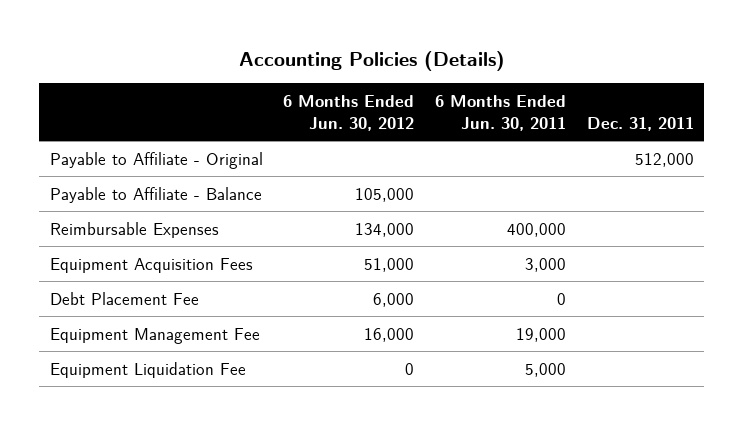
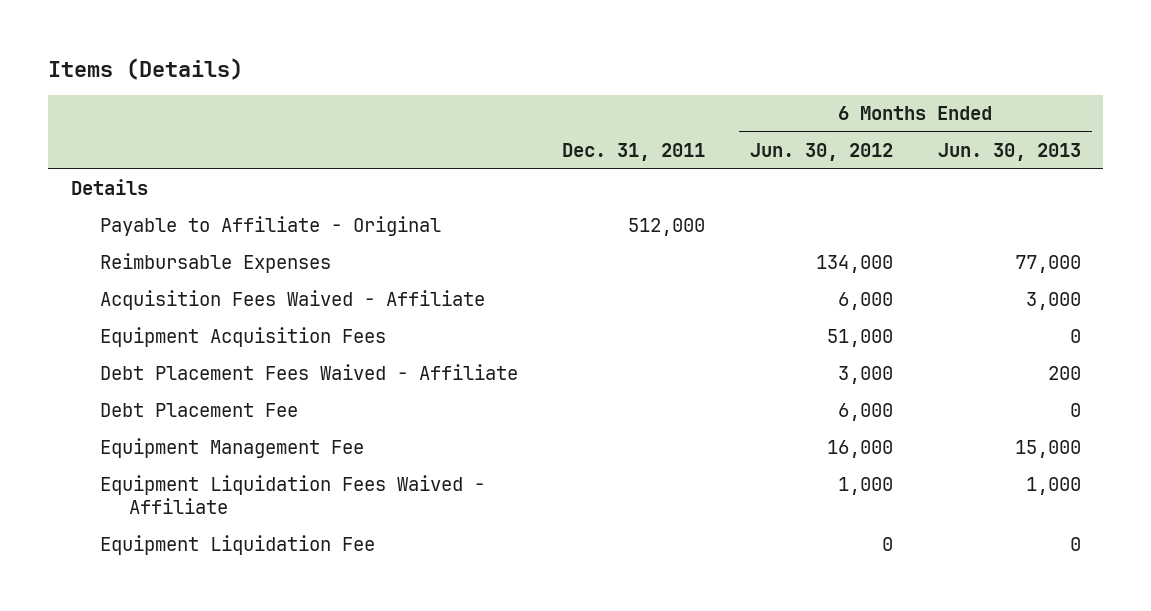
[238,50,505,71] Accounting Policies (Details) -> [48,57,244,80] Items (Details)
[435,94,567,131] 6 Months Ended Jun. 30, 2011 -> none
none -> [937,143,1081,162] Jun. 30, 2013
none -> [70,179,148,196] Details
[49,186,262,203] Payable to Affiliate - Balance -> none
none -> [99,290,485,311] Acquisition Fees Waived - Affiliate
none -> [99,364,518,381] Debt Placement Fees Waived - Affiliate
none -> [99,475,485,515] Equipment Liquidation Fees Waived - Affiliate

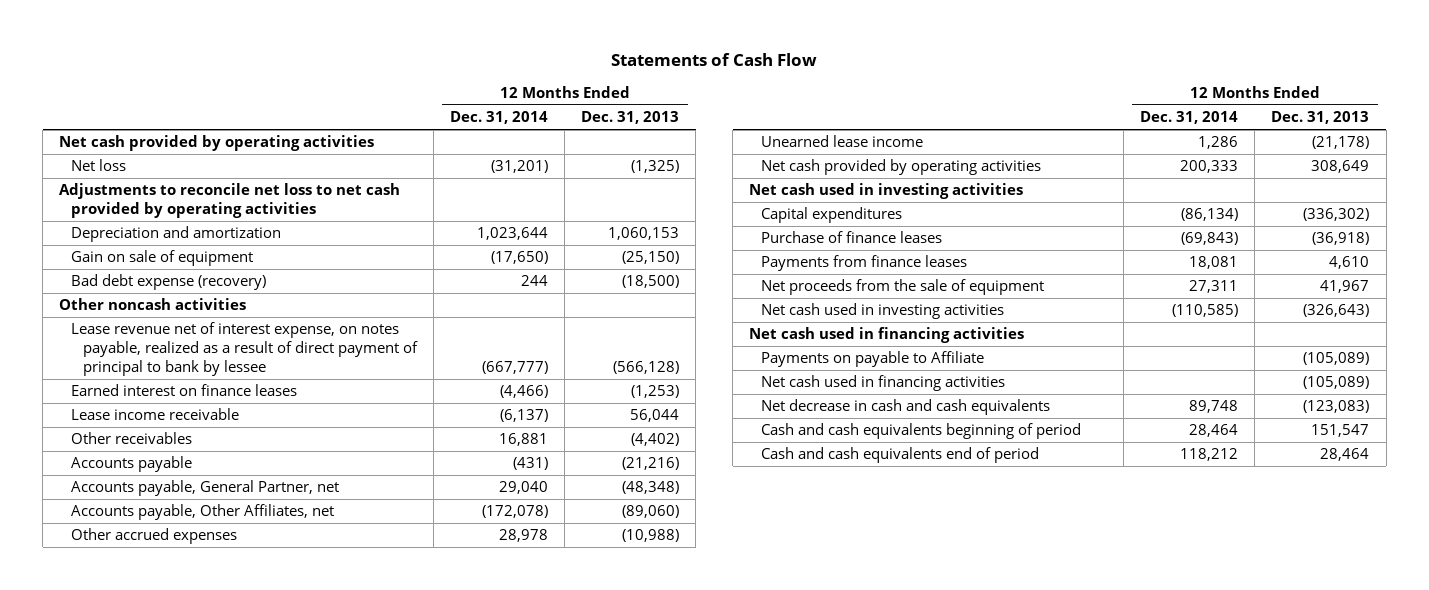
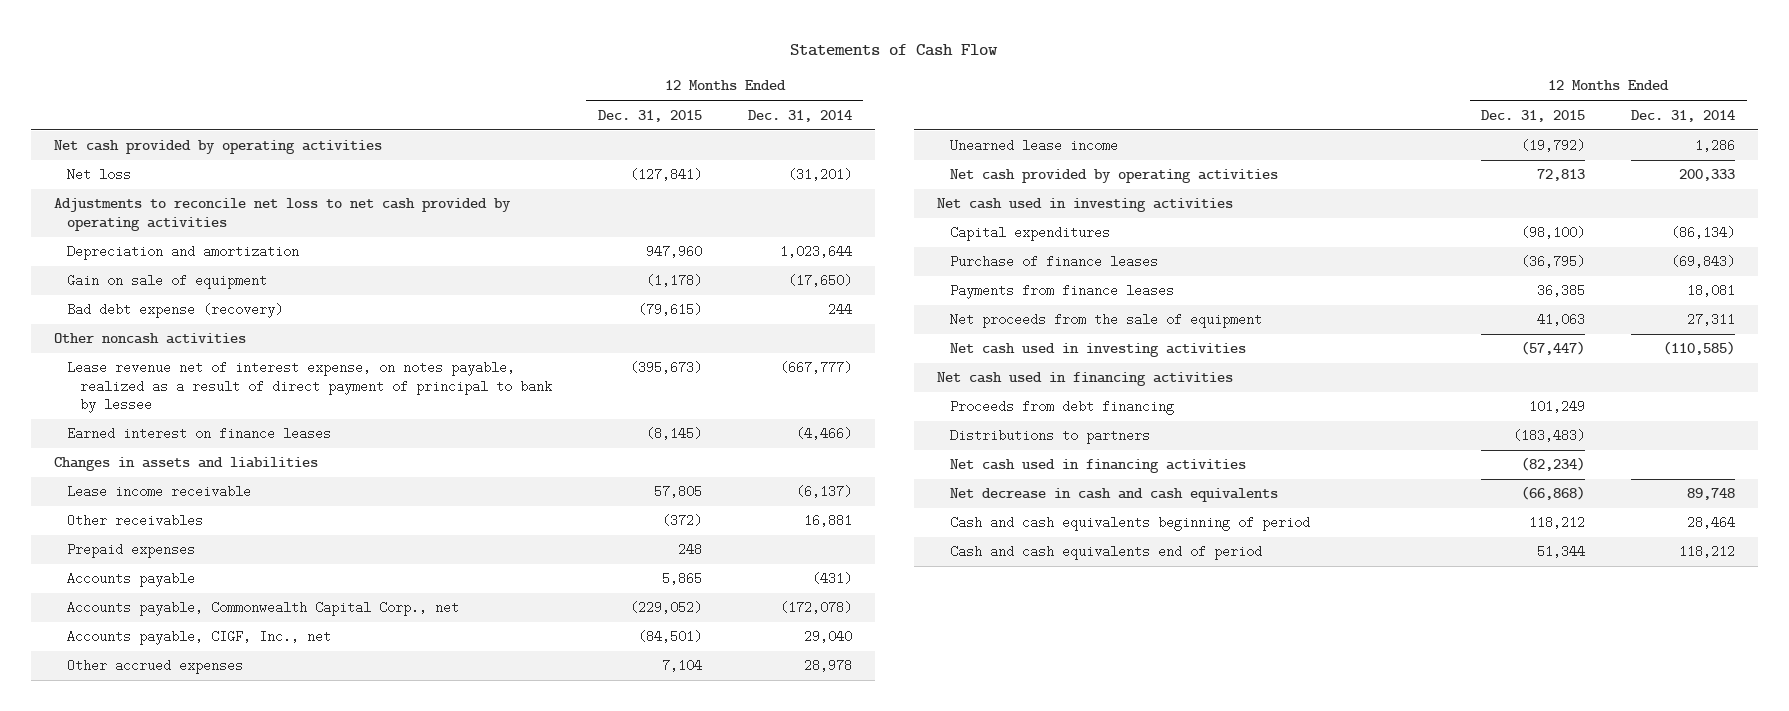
[581,111,680,125] Dec. 31, 2013 -> none
none -> [597,109,702,122] Dec. 31, 2015
none -> [53,457,318,472] Changes in assets and liabilities
none -> [66,543,195,559] Prepaid expenses
[71,480,340,497] Accounts payable, General Partner, net -> [66,601,459,617] Accounts payable, Commonwealth Capital Corp., net
[499,481,549,495] 29,040 -> [779,601,852,615] (172,078)
[71,504,335,521] Accounts payable, Other Affiliates, net -> [66,630,331,646] Accounts payable, CIGF, Inc., net
[482,505,549,519] (172,078) -> [803,630,852,644] 29,040
[761,351,985,368] Payments on payable to Affiliate -> none
none -> [950,400,1175,416] Proceeds from debt financing
none -> [950,429,1151,445] Distributions to partners

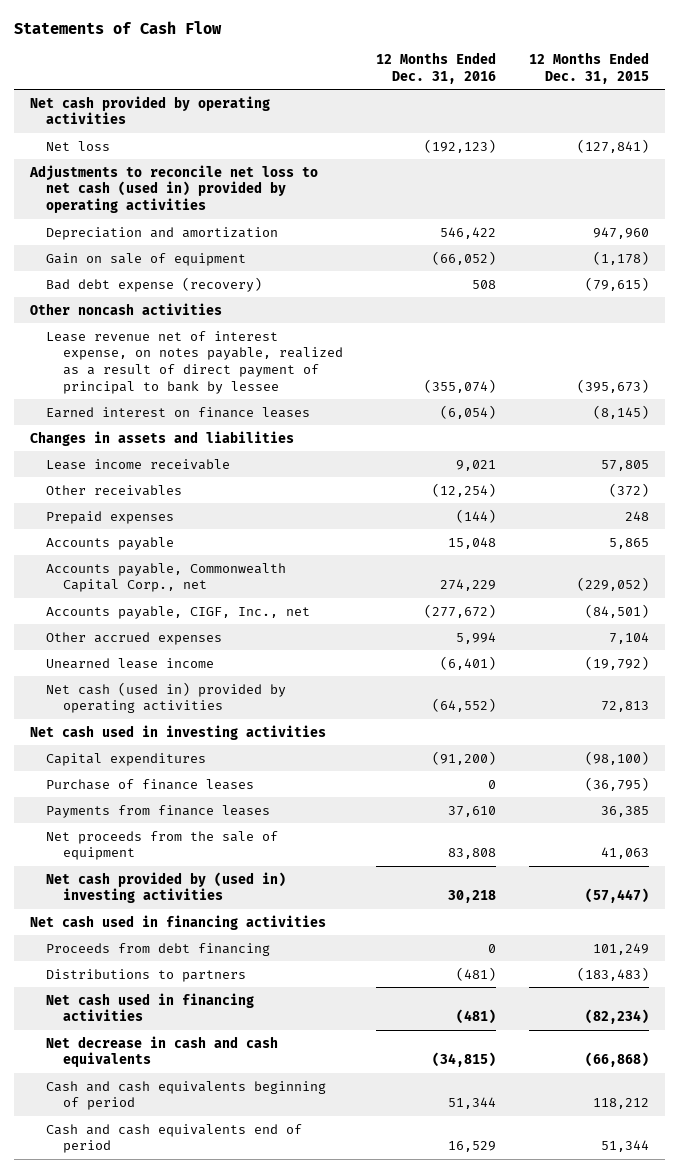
[747,109,852,122] Dec. 31, 2014 -> none
none -> [375,52,496,84] 12 Months Ended Dec. 31, 2016
[53,198,511,231] Adjustments to reconcile net loss to net cash provided by operating activities -> [29,164,319,214] Adjustments to reconcile net loss to net cash (used in) provided by operating activities
[950,169,1279,184] Net cash provided by operating activities -> [46,681,287,714] Net cash (used in) provided by operating activities
[950,343,1247,358] Net cash used in investing activities -> [46,871,287,904] Net cash provided by (used in) investing activities

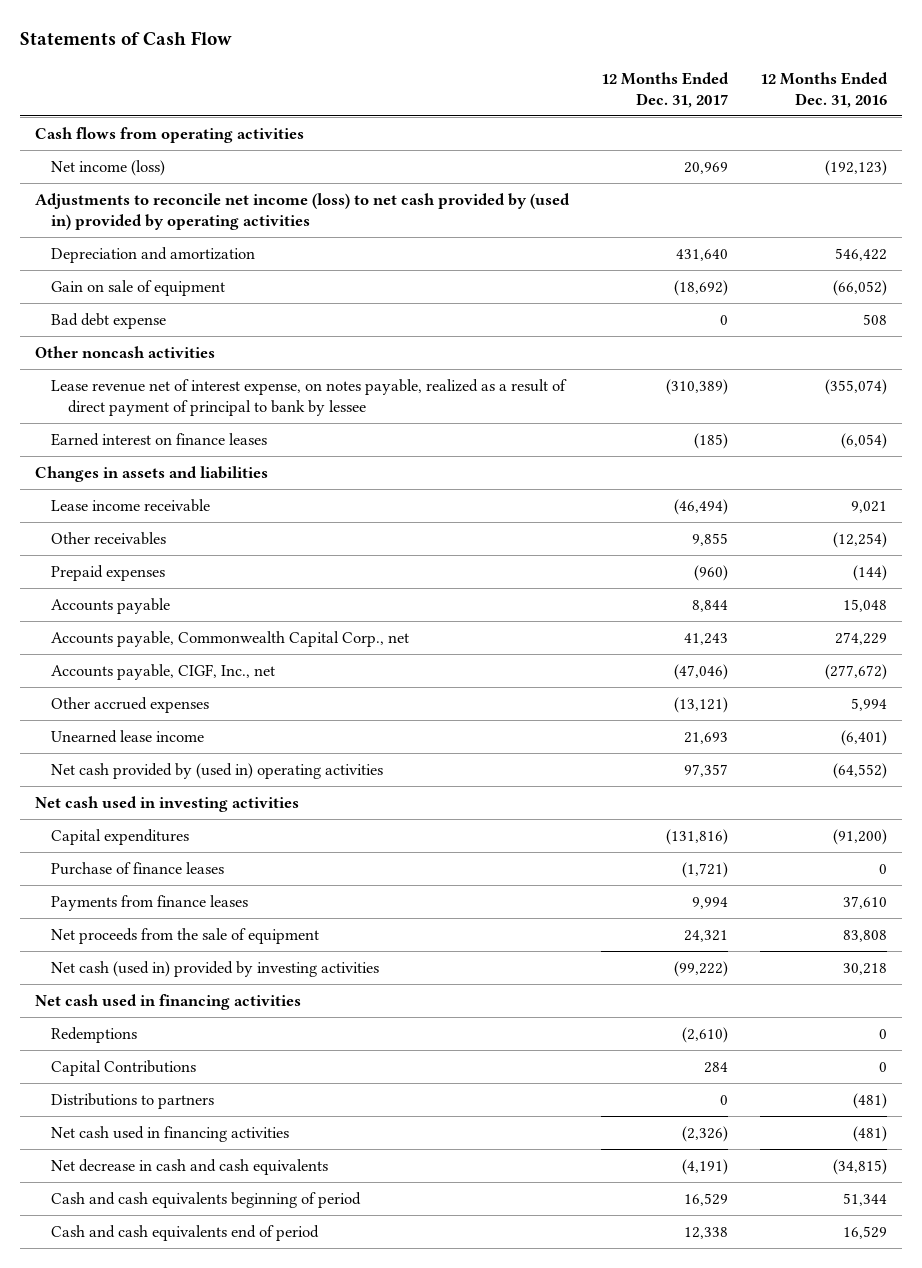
[528,52,649,84] 12 Months Ended Dec. 31, 2015 -> none
none -> [600,71,729,108] 12 Months Ended Dec. 31, 2017
[30,95,271,125] Net cash provided by operating activities -> [35,126,305,143] Cash flows from operating activities
[46,140,111,151] Net loss -> [51,159,166,176] Net income (loss)
[29,164,319,214] Adjustments to reconcile net loss to net cash (used in) provided by operating activities -> [35,192,571,230] Adjustments to reconcile net income (loss) to net cash provided by (used in) provided by operating activities
[46,276,263,292] Bad debt expense (recovery) -> [51,312,167,329] Bad debt expense
[46,681,287,714] Net cash (used in) provided by operating activities -> [51,762,384,779] Net cash provided by (used in) operating activities
[46,871,287,904] Net cash provided by (used in) investing activities -> [51,960,380,977] Net cash (used in) provided by investing activities
[46,942,271,956] Proceeds from debt financing -> none
none -> [51,1026,138,1043] Redemptions
none -> [51,1059,197,1076] Capital Contributions

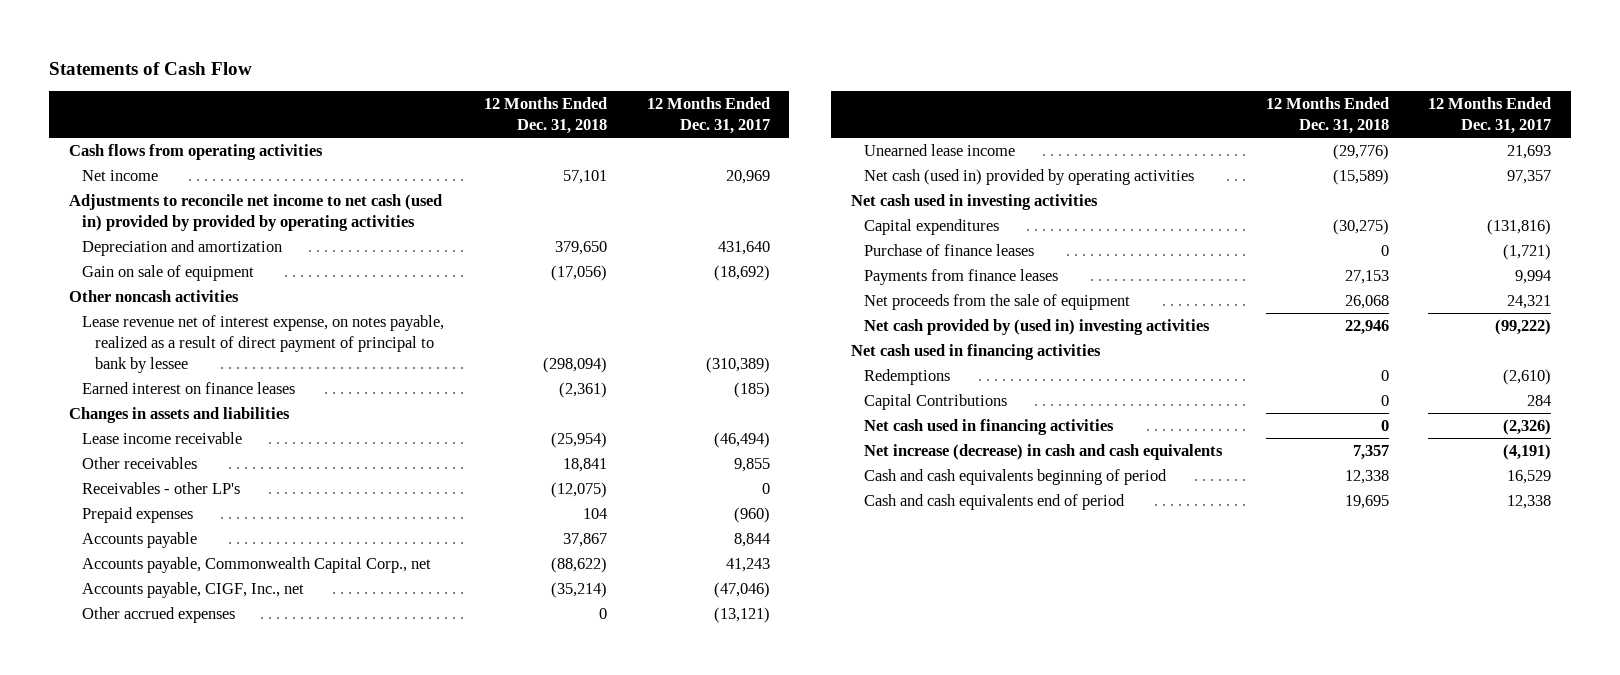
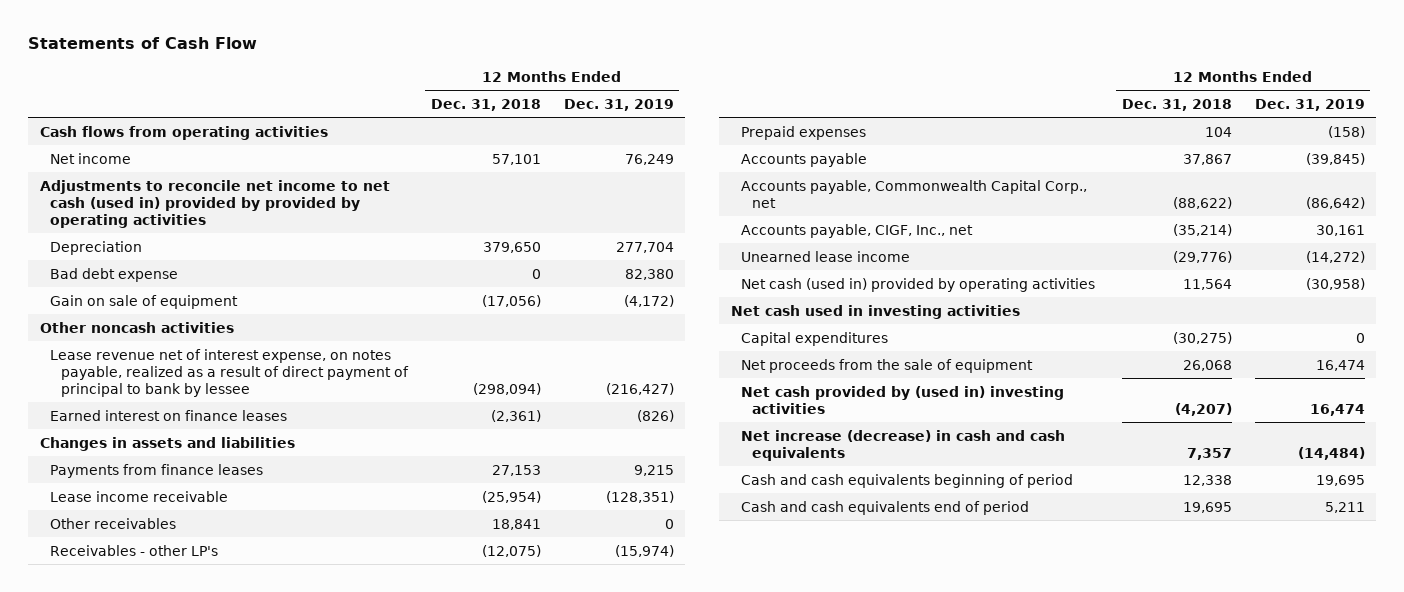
[646,97,770,135] 12 Months Ended Dec. 31, 2017 -> none
none -> [563,98,674,111] Dec. 31, 2019
[82,240,283,257] Depreciation and amortization -> [50,240,143,255] Depreciation
none -> [50,267,179,282] Bad debt expense
[863,269,1058,286] Payments from finance leases -> [50,463,264,478] Payments from finance leases
[82,607,236,624] Other accrued expenses -> none
[1332,169,1389,186] (15,589) -> [1183,278,1233,290] 11,564
[863,244,1034,257] Purchase of finance leases -> none
[850,344,1101,361] Net cash used in financing activities -> none
[863,369,950,386] Redemptions -> none
[863,394,1007,411] Capital Contributions -> none
[863,419,1114,436] Net cash used in financing activities -> none
[1344,320,1389,336] 22,946 -> [1175,402,1233,416] (4,207)

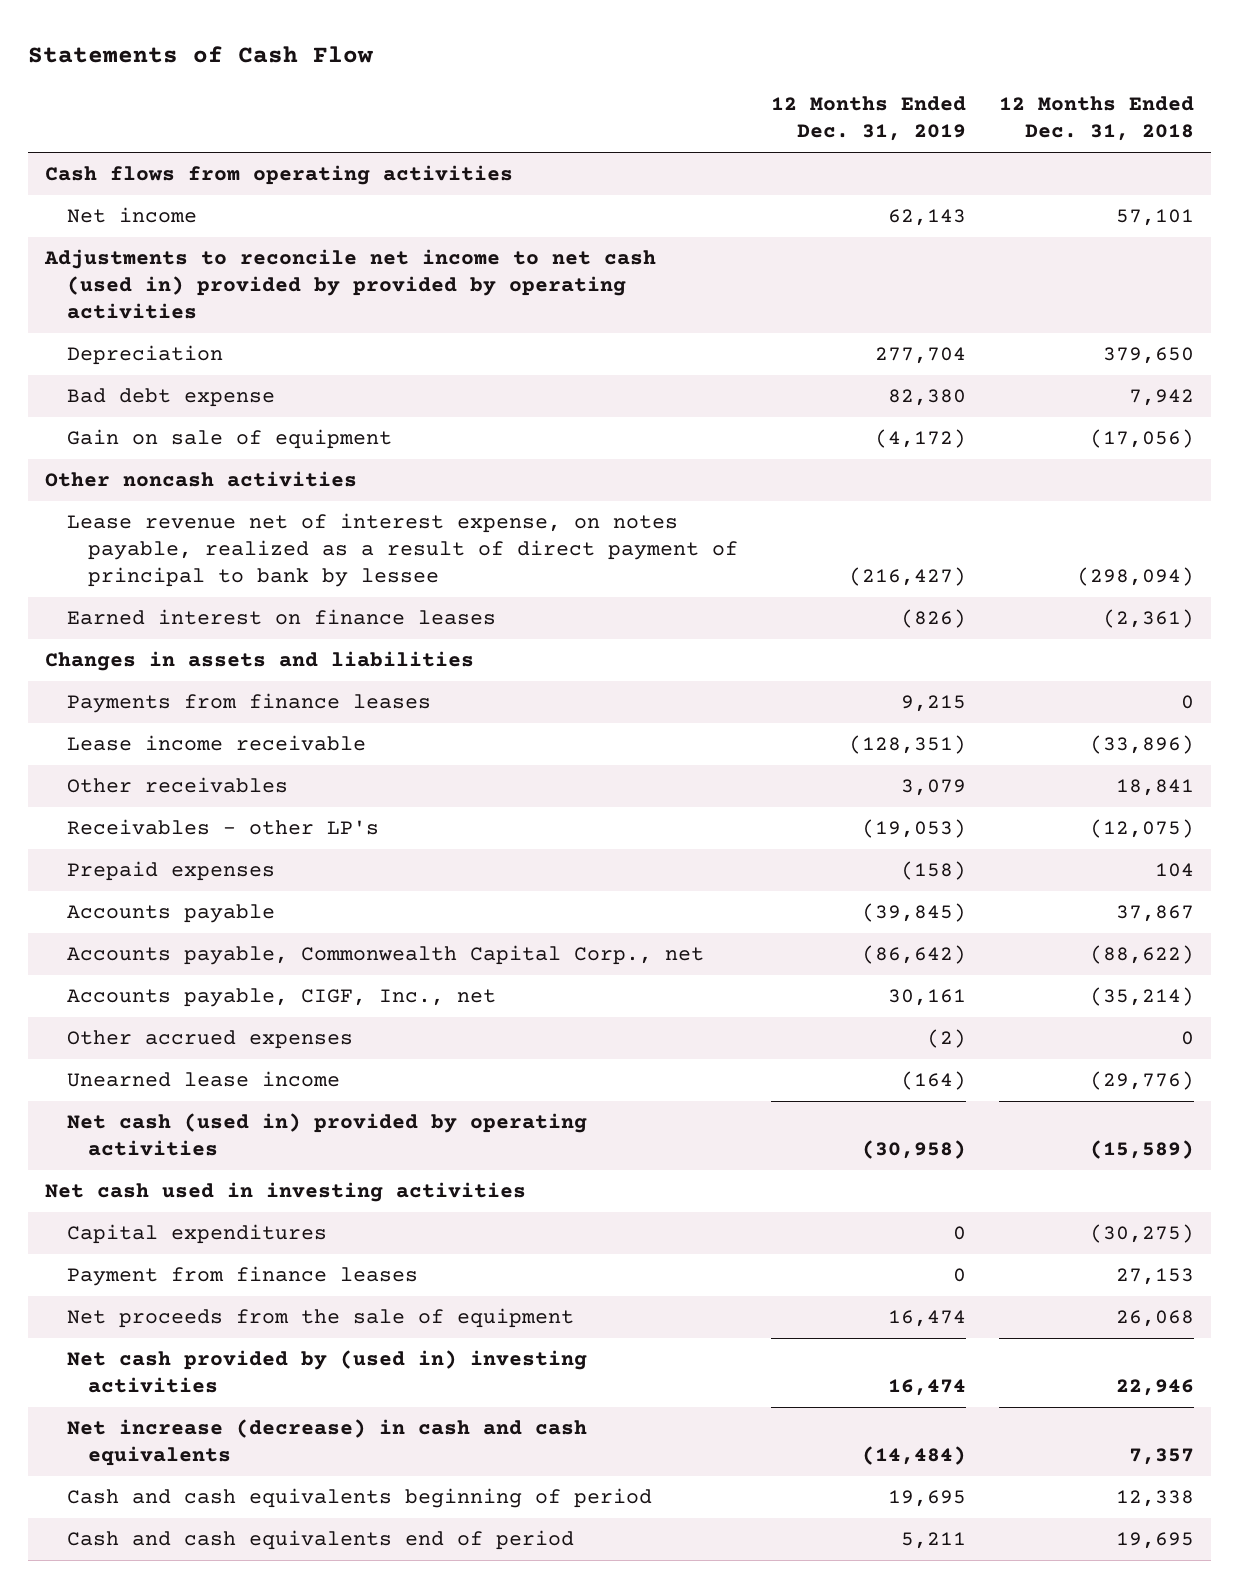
[624,153,674,165] 76,249 -> [888,209,967,227] 62,143
[531,268,541,279] 0 -> [1129,389,1195,407] 7,942
[491,464,541,476] 27,153 -> [1181,695,1195,710] 0
[481,490,541,503] (25,954) -> [1090,735,1195,755] (33,896)
[664,518,674,529] 0 -> [901,779,967,797] 3,079
[614,544,674,557] (15,974) -> [862,819,967,839] (19,053)
none -> [66,1030,353,1050] Other accrued expenses
[1305,250,1365,263] (14,272) -> [901,1071,967,1091] (164)
[1183,278,1233,290] 11,564 -> [1090,1140,1195,1160] (15,589)
none -> [66,1266,418,1287] Payment from finance leases
[1175,402,1233,416] (4,207) -> [1116,1379,1195,1397] 22,946

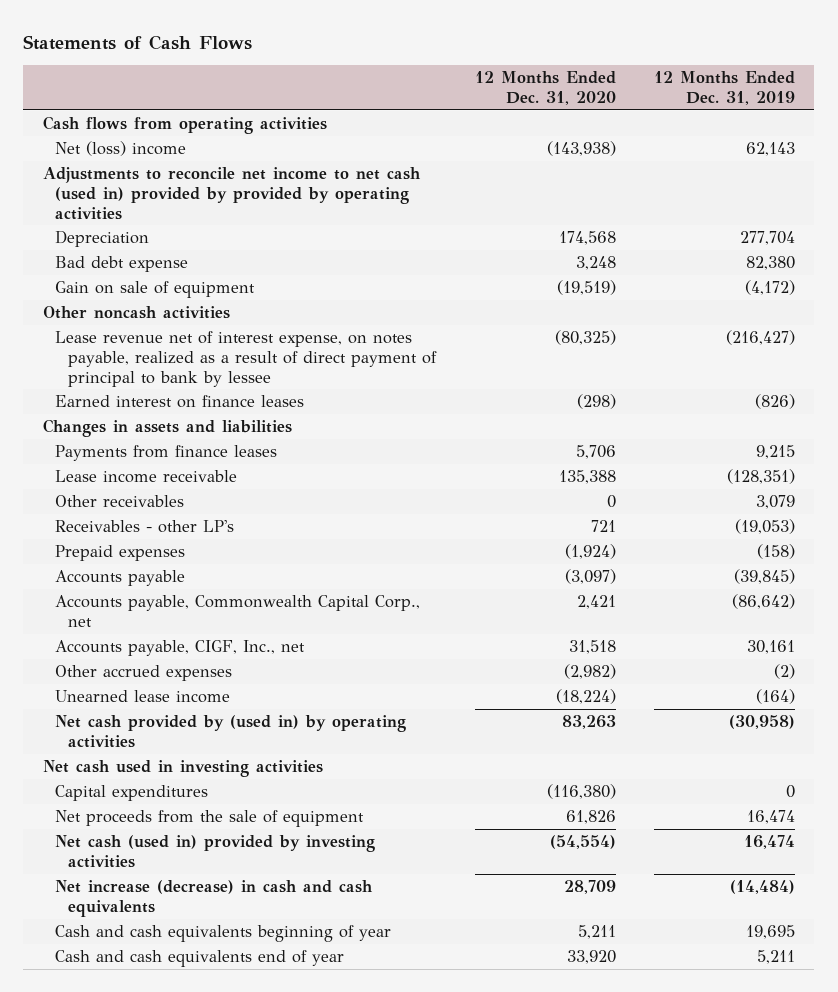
[28,45,374,63] Statements of Cash Flow -> [23,34,253,50] Statements of Cash Flows
[999,96,1195,142] 12 Months Ended Dec. 31, 2018 -> none
none -> [474,71,616,105] 12 Months Ended Dec. 31, 2020
[66,207,197,224] Net income -> [55,141,187,157] Net (loss) income
[66,1113,587,1157] Net cash (used in) provided by operating activities -> [55,715,407,748] Net cash provided by (used in) by operating activities
[66,1266,418,1287] Payment from finance leases -> none
[66,1350,587,1394] Net cash provided by (used in) investing activities -> [55,835,376,868] Net cash (used in) provided by investing activities
[66,1488,652,1509] Cash and cash equivalents beginning of period -> [55,925,392,943] Cash and cash equivalents beginning of year
[66,1530,574,1551] Cash and cash equivalents end of period -> [55,950,345,968] Cash and cash equivalents end of year

